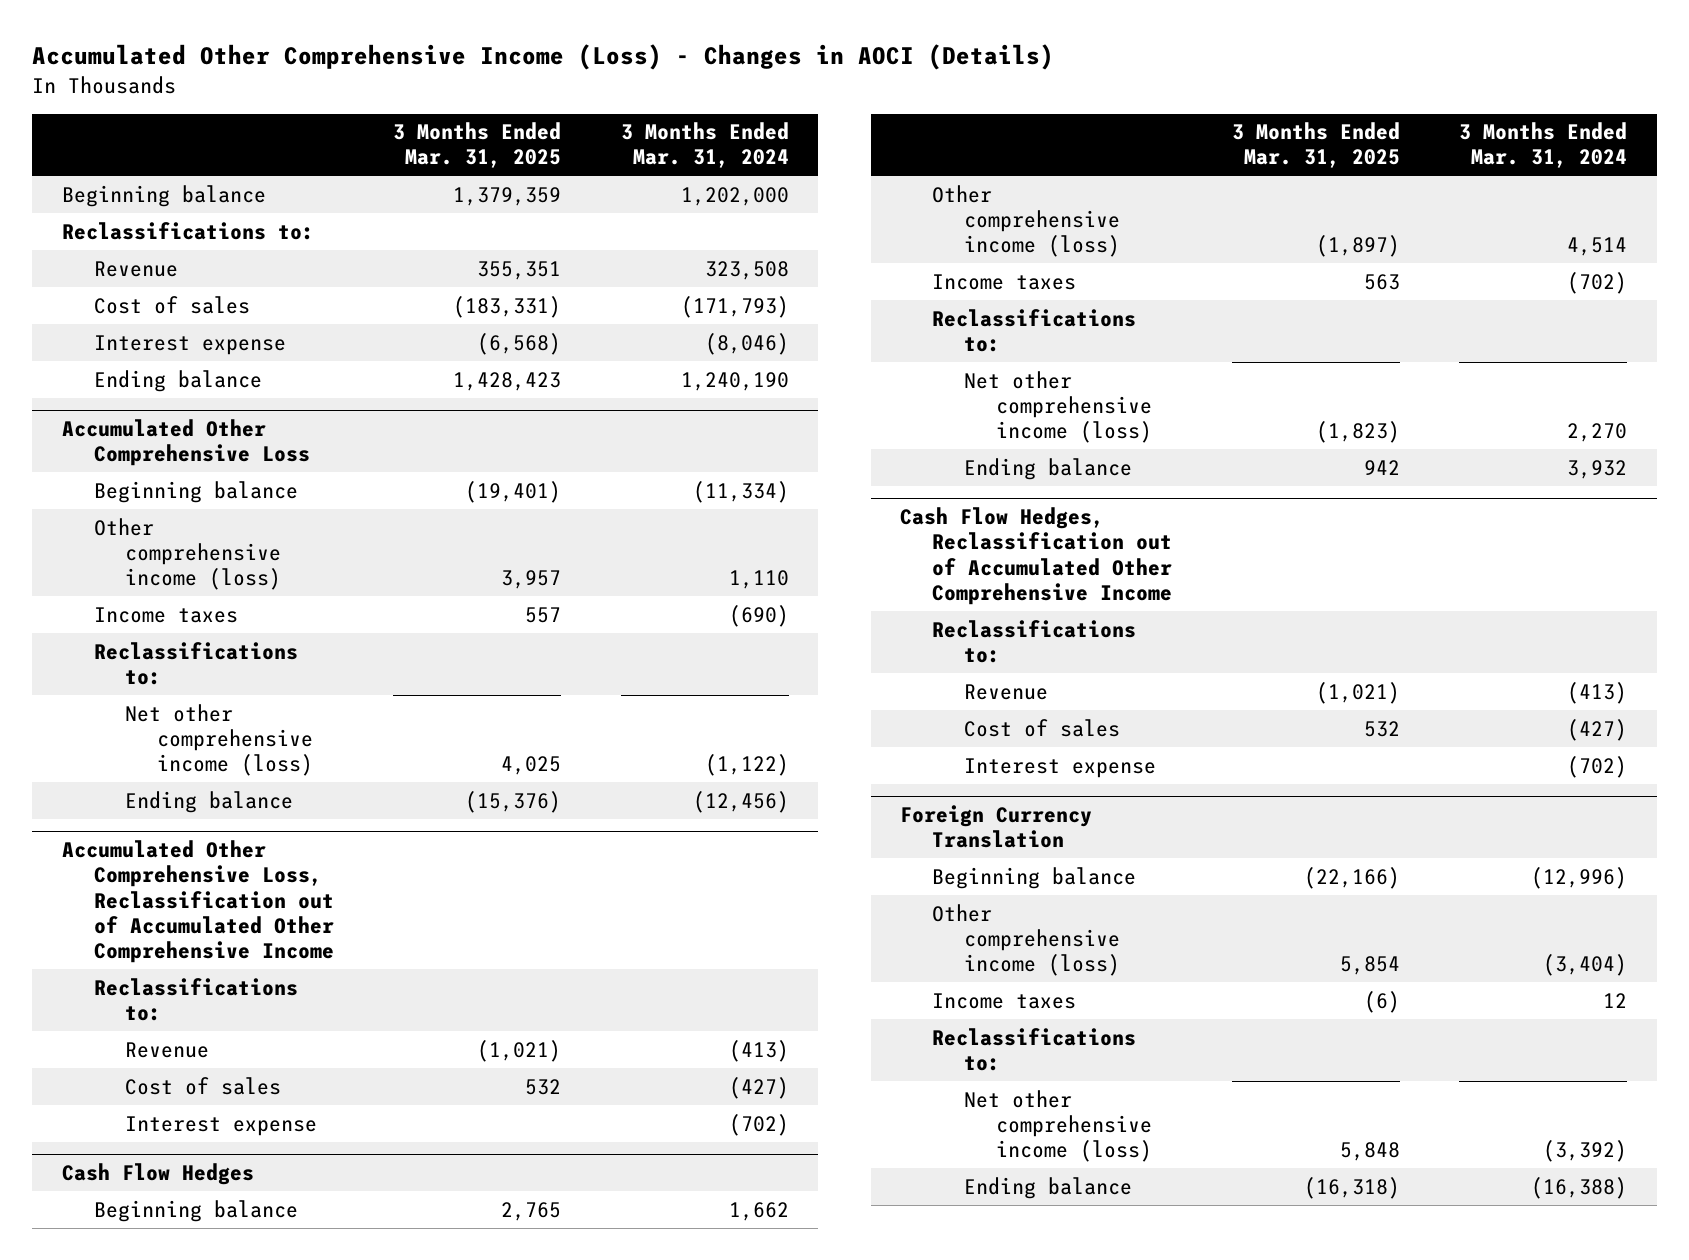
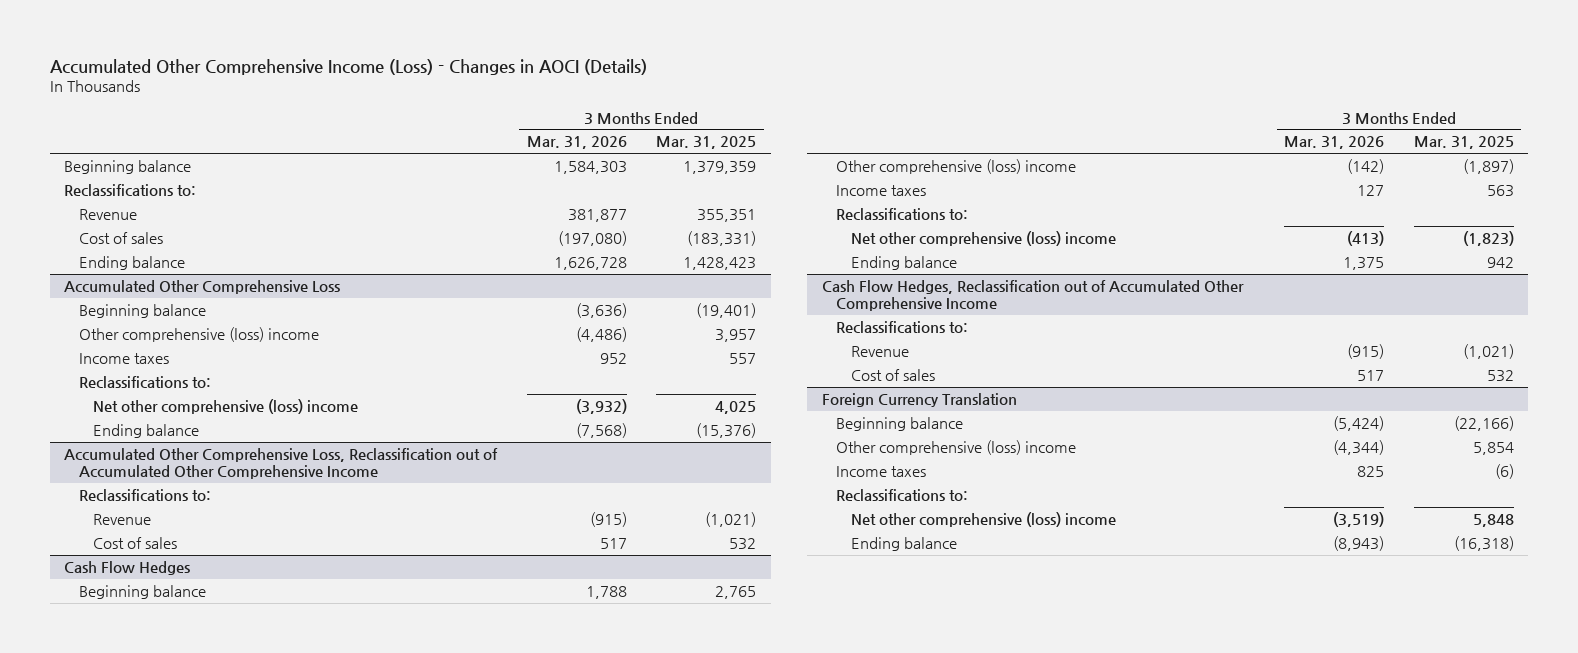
[620,122,789,169] 3 Months Ended Mar. 31, 2024 -> none
none -> [526,136,627,150] Mar. 31, 2026
[93,334,286,355] Interest expense -> none
[93,517,282,590] Other comprehensive income (loss) -> [78,326,319,342] Other comprehensive (loss) income
[125,703,313,776] Net other comprehensive income (loss) -> [93,398,359,414] Net other comprehensive (loss) income
[125,1115,318,1136] Interest expense -> none
[932,184,1120,257] Other comprehensive income (loss) -> [836,158,1077,174] Other comprehensive (loss) income
[963,370,1152,443] Net other comprehensive income (loss) -> [850,230,1116,246] Net other comprehensive (loss) income
[963,757,1156,778] Interest expense -> none
[932,903,1120,976] Other comprehensive income (loss) -> [836,439,1077,455] Other comprehensive (loss) income
[963,1089,1152,1162] Net other comprehensive income (loss) -> [850,511,1116,527] Net other comprehensive (loss) income

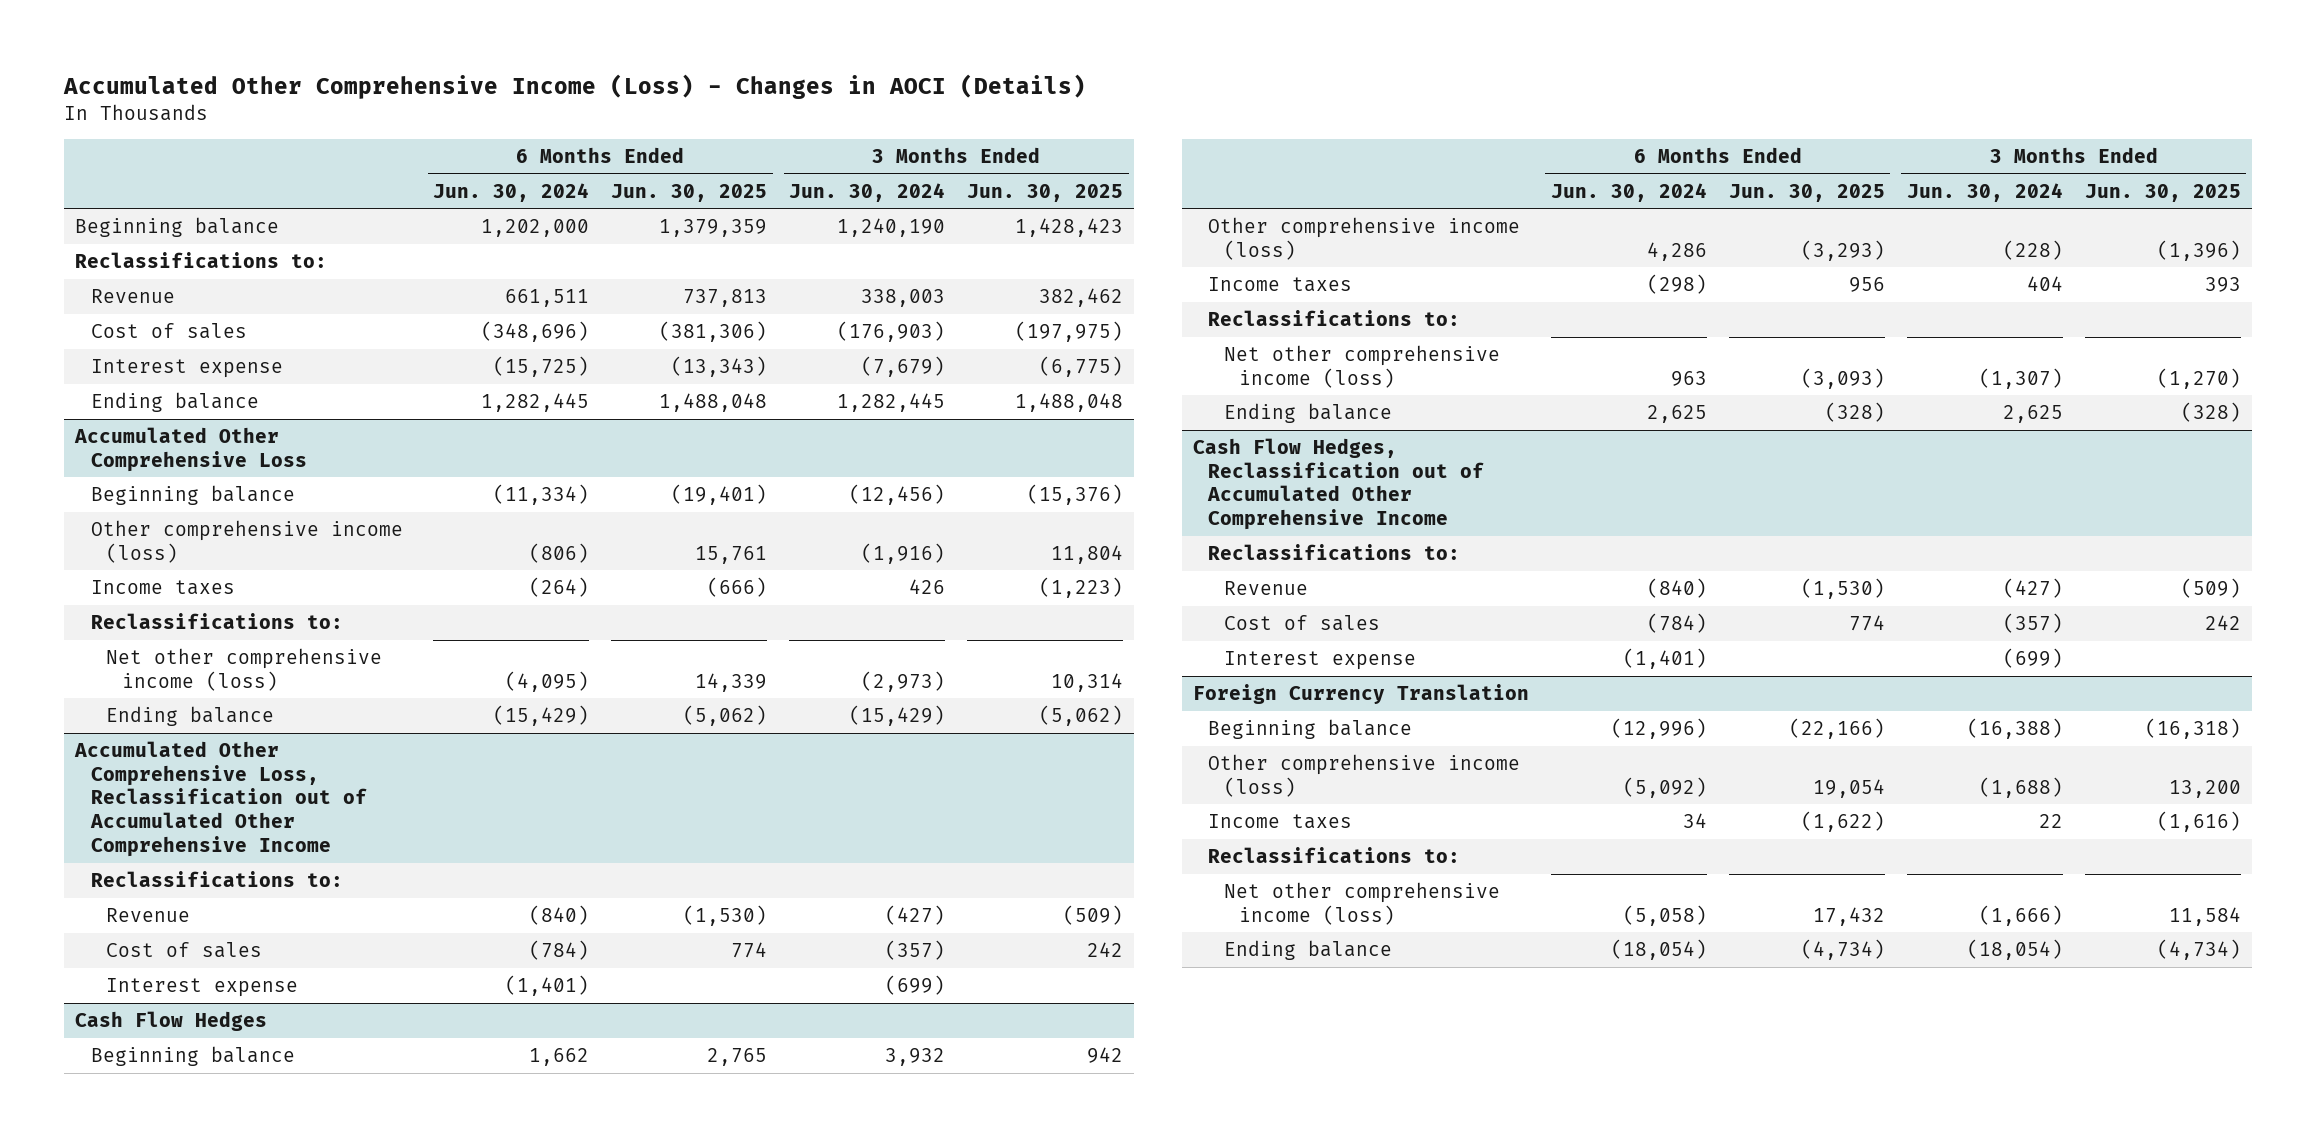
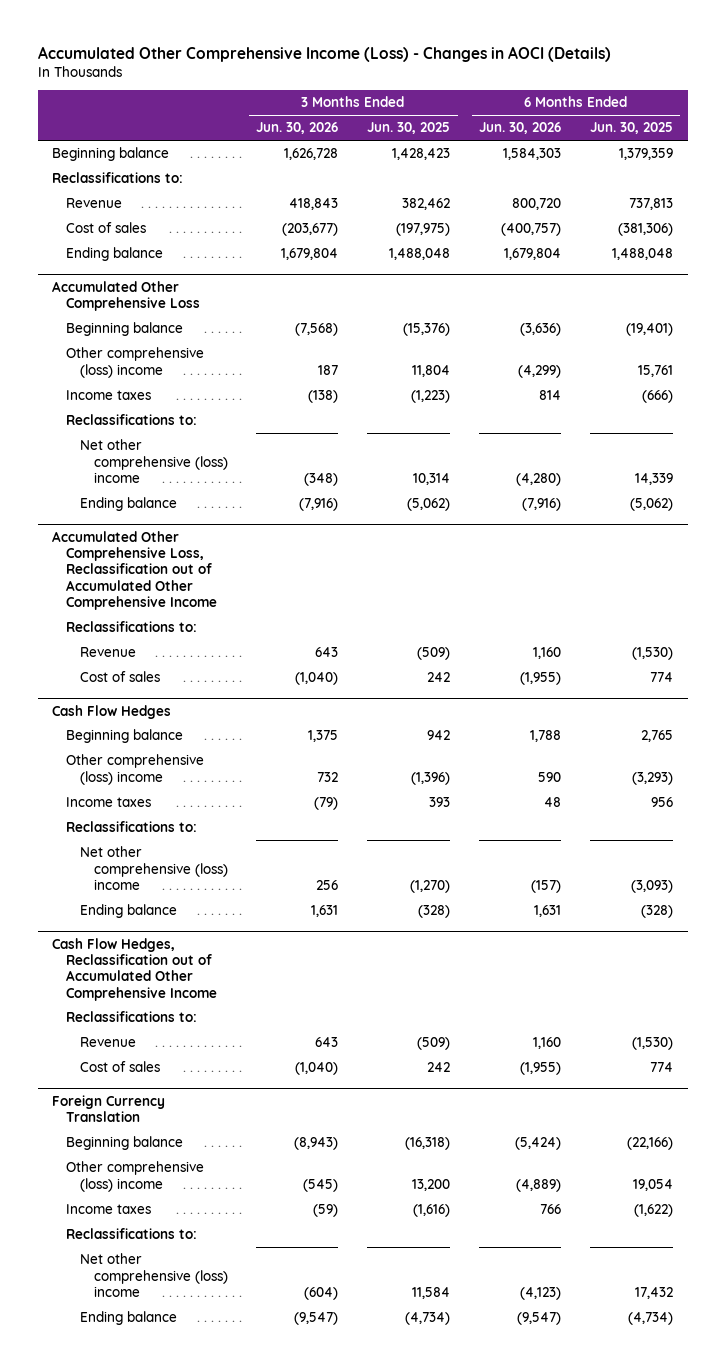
[433,182,590,202] Jun. 30, 2024 -> none
[789,182,946,202] Jun. 30, 2024 -> none
none -> [256,122,339,135] Jun. 30, 2026
none -> [479,122,562,135] Jun. 30, 2026
[90,359,283,379] Interest expense -> none
[90,520,403,563] Other comprehensive income (loss) -> [66,347,205,378] Other comprehensive (loss) income
[106,648,383,691] Net other comprehensive income (loss) -> [79,439,228,484] Net other comprehensive (loss) income
[106,978,299,998] Interest expense -> none
[1208,217,1521,260] Other comprehensive income (loss) -> [66,754,205,785] Other comprehensive (loss) income
[1223,345,1500,388] Net other comprehensive income (loss) -> [79,846,228,891] Net other comprehensive (loss) income
[1223,651,1416,671] Interest expense -> none
[1208,754,1521,797] Other comprehensive income (loss) -> [66,1161,205,1192] Other comprehensive (loss) income
[1223,882,1500,925] Net other comprehensive income (loss) -> [79,1253,228,1298] Net other comprehensive (loss) income

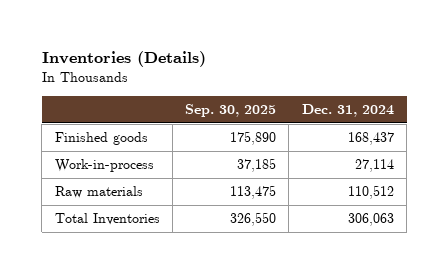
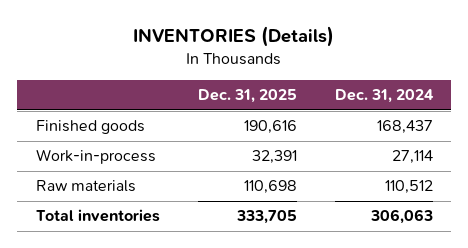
[41,51,206,68] Inventories (Details) -> [133,25,335,47] INVENTORIES (Details)
[185,103,277,117] Sep. 30, 2025 -> none
none -> [197,89,297,104] Dec. 31, 2025
[54,213,160,226] Total Inventories -> [35,209,160,223] Total inventories

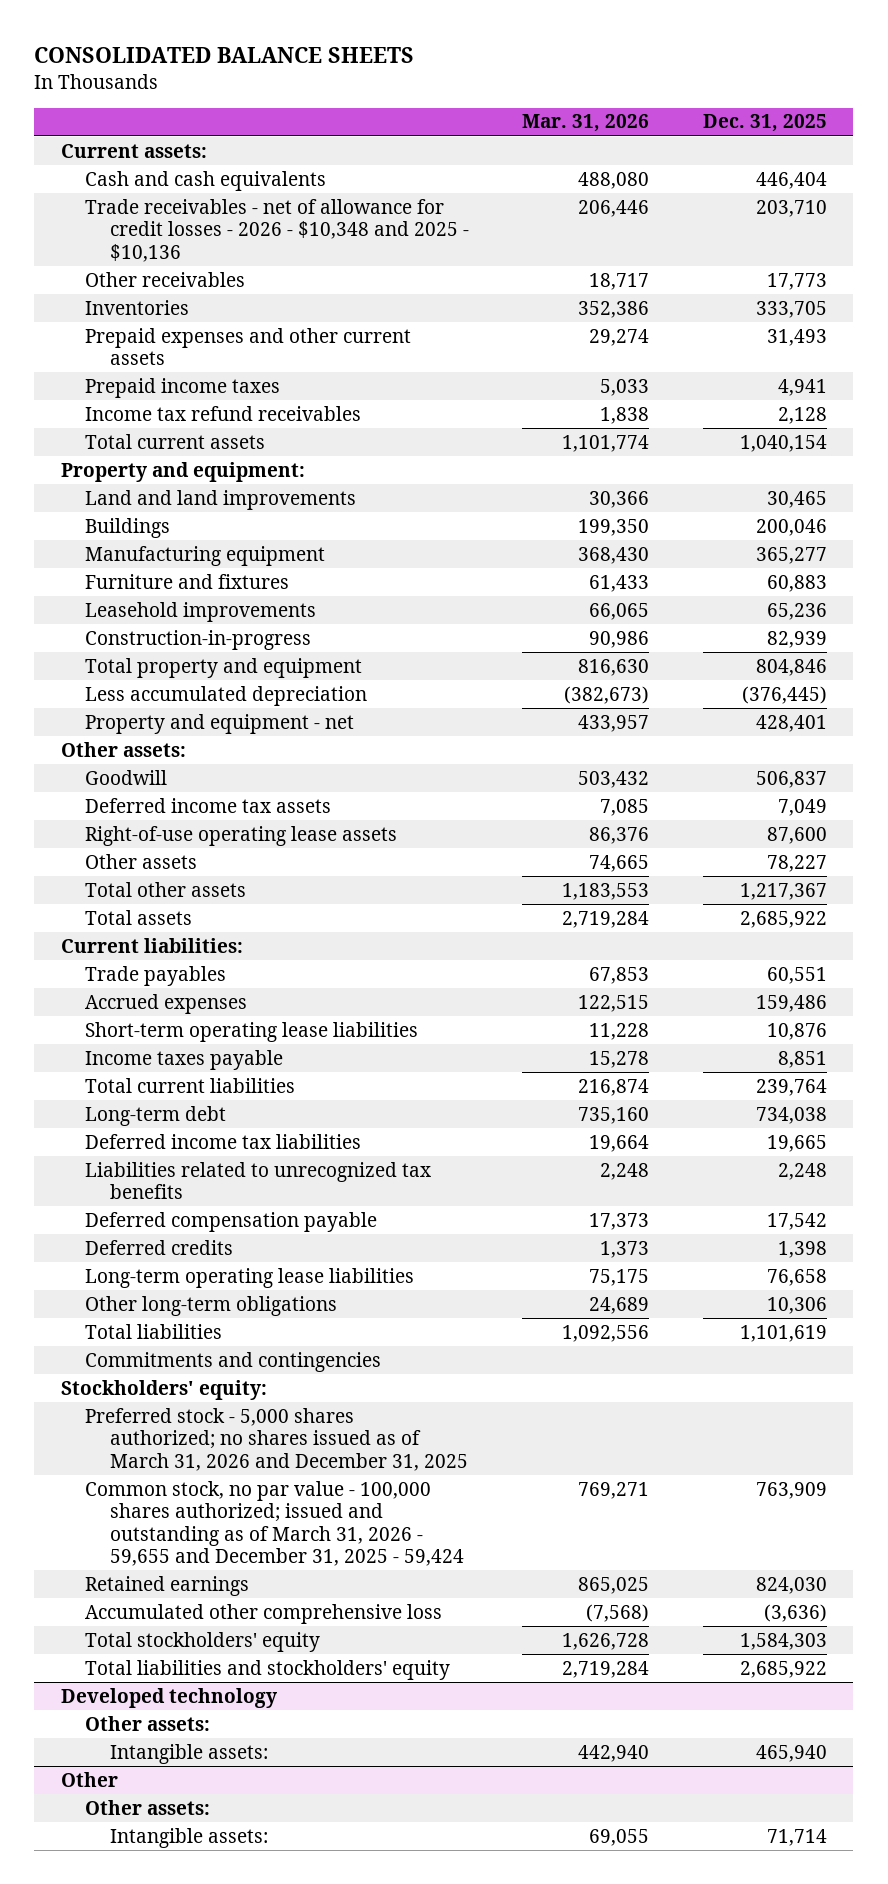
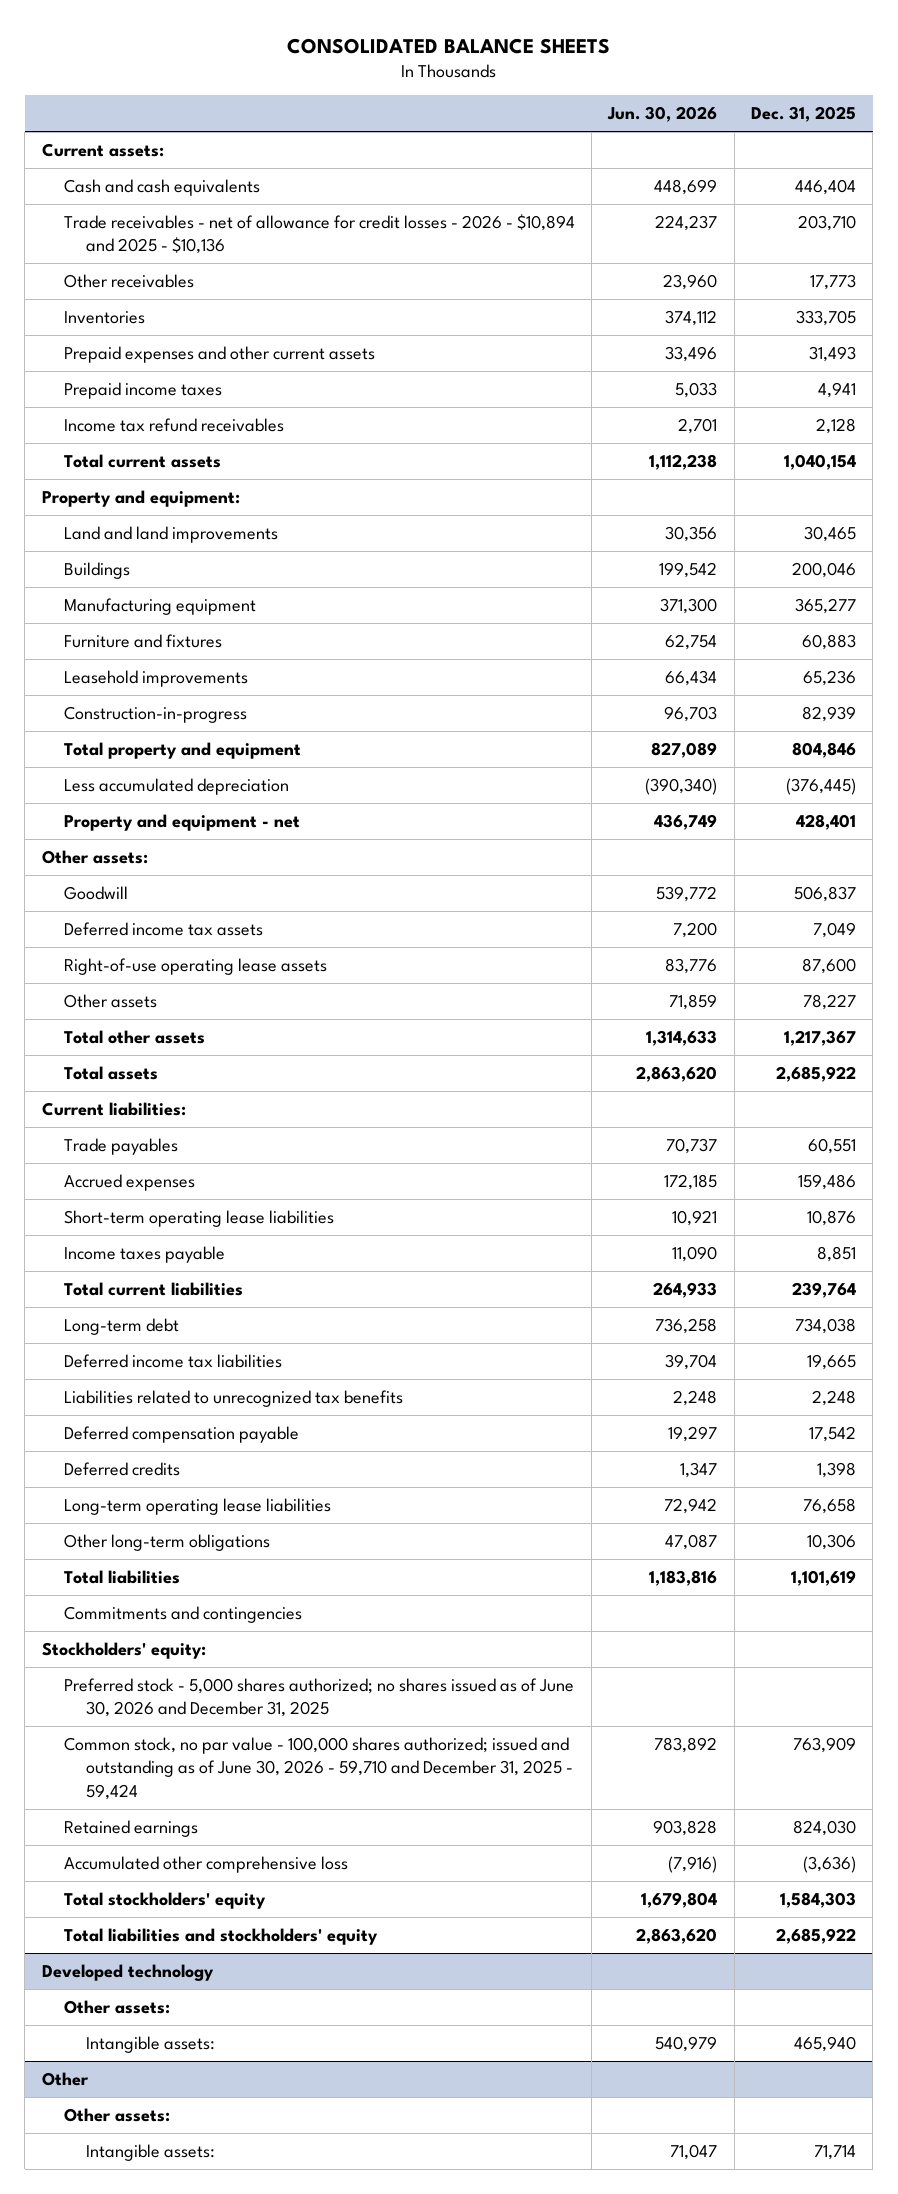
[522,114,650,133] Mar. 31, 2026 -> none
none -> [607,106,718,123] Jun. 30, 2026
[85,198,469,262] Trade receivables - net of allowance for credit losses - 2026 - $10,348 and 2025 - $10,136 -> [63,213,575,255] Trade receivables - net of allowance for credit losses - 2026 - $10,894 and 2025 - $10,136
[85,1407,468,1471] Preferred stock - 5,000 shares authorized; no shares issued as of March 31, 2026 and December 31, 2025 -> [63,1677,574,1718] Preferred stock - 5,000 shares authorized; no shares issued as of June 30, 2026 and December 31, 2025
[85,1480,464,1566] Common stock, no par value - 100,000 shares authorized; issued and outstanding as of March 31, 2026 - 59,655 and December 31, 2025 - 59,424 -> [63,1736,574,1800] Common stock, no par value - 100,000 shares authorized; issued and outstanding as of June 30, 2026 - 59,710 and December 31, 2025 - 59,424

